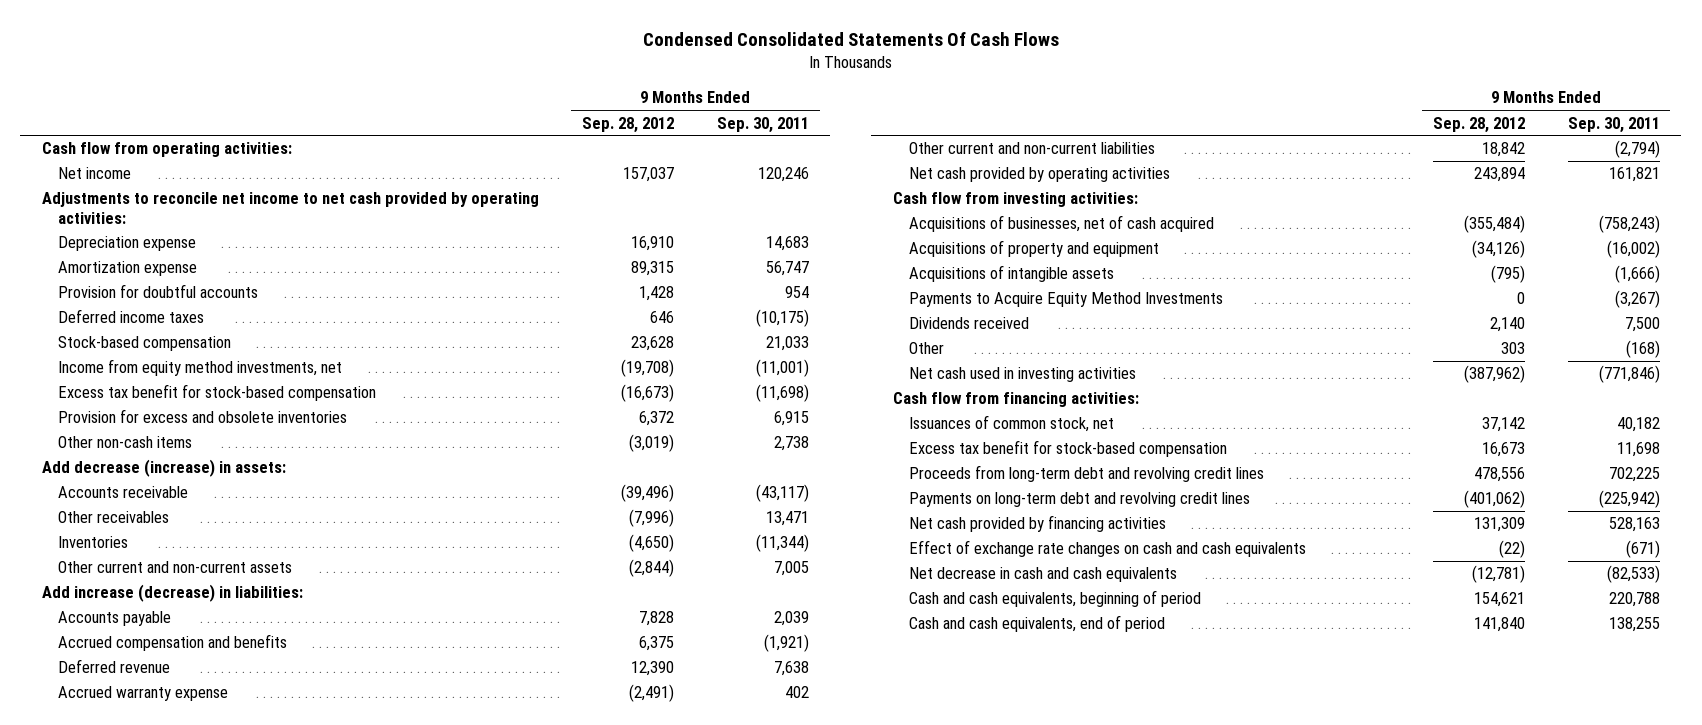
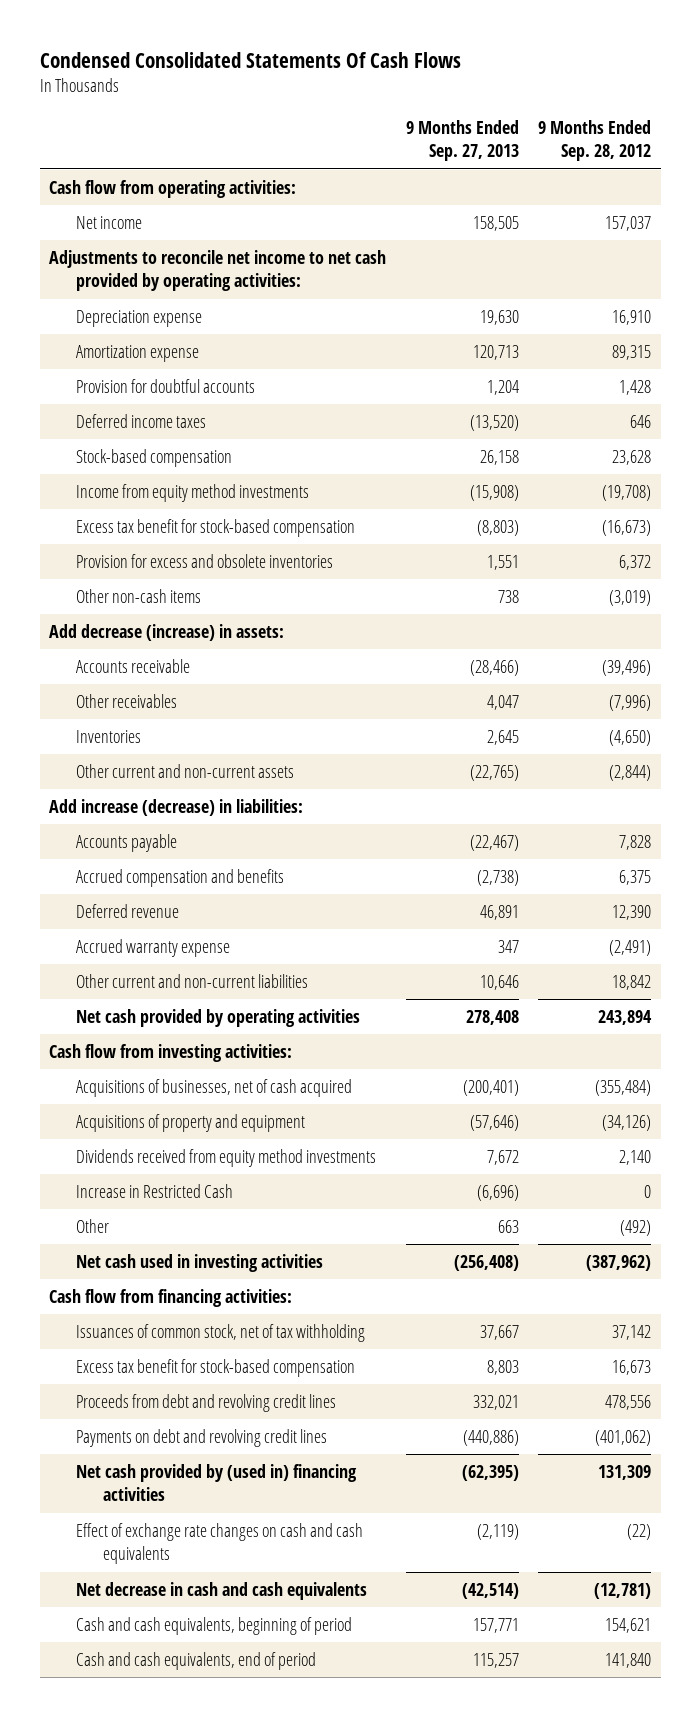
[716,116,809,133] Sep. 30, 2011 -> none
none -> [405,120,519,162] 9 Months Ended Sep. 27, 2013
[57,359,342,377] Income from equity method investments, net -> [76,484,310,503] Income from equity method investments
[908,265,1114,283] Acquisitions of intangible assets -> none
[908,292,1223,308] Payments to Acquire Equity Method Investments -> none
[908,317,1029,330] Dividends received -> [76,1149,377,1168] Dividends received from equity method investments
none -> [76,1184,234,1199] Increase in Restricted Cash
[1500,342,1525,355] 303 -> [620,1220,652,1237] (492)
[908,415,1114,433] Issuances of common stock, net -> [76,1324,366,1343] Issuances of common stock, net of tax withholding
[908,465,1264,483] Proceeds from long-term debt and revolving credit lines -> [76,1394,337,1413] Proceeds from debt and revolving credit lines
[908,492,1250,508] Payments on long-term debt and revolving credit lines -> [76,1429,328,1448] Payments on debt and revolving credit lines
[908,515,1166,533] Net cash provided by financing activities -> [76,1464,358,1502] Net cash provided by (used in) financing activities

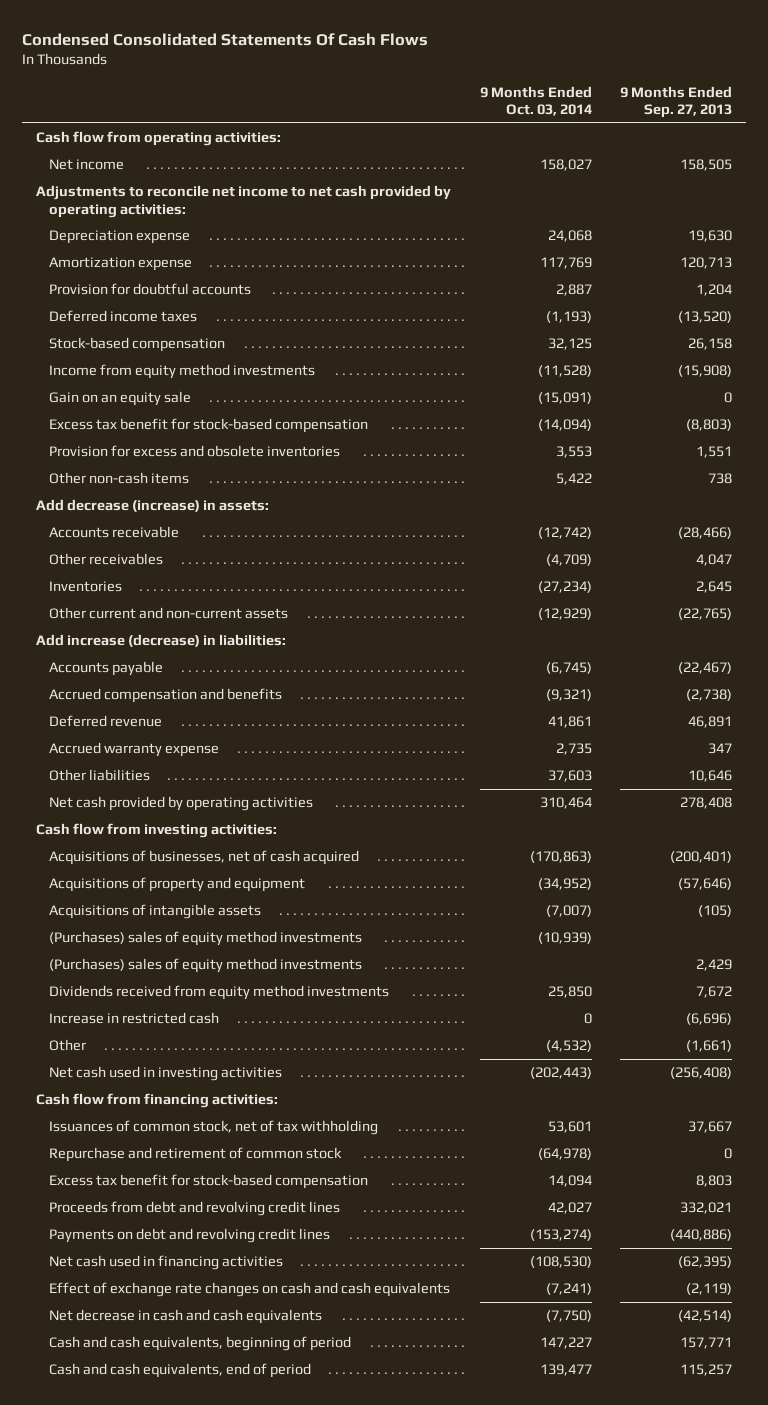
[538,120,652,162] 9 Months Ended Sep. 28, 2012 -> none
none -> [479,85,592,117] 9 Months Ended Oct. 03, 2014
none -> [49,391,192,407] Gain on an equity sale
[76,974,309,989] Other current and non-current liabilities -> [49,769,151,782] Other liabilities
none -> [49,904,262,920] Acquisitions of intangible assets
none -> [49,931,363,947] (Purchases) sales of equity method investments
none -> [49,958,363,974] (Purchases) sales of equity method investments
[76,1184,234,1199] Increase in Restricted Cash -> [49,1012,220,1025] Increase in restricted cash
[497,1220,519,1234] 663 -> [685,1040,732,1053] (1,661)
none -> [49,1147,343,1163] Repurchase and retirement of common stock
[76,1464,358,1502] Net cash provided by (used in) financing activities -> [49,1255,284,1271] Net cash used in financing activities

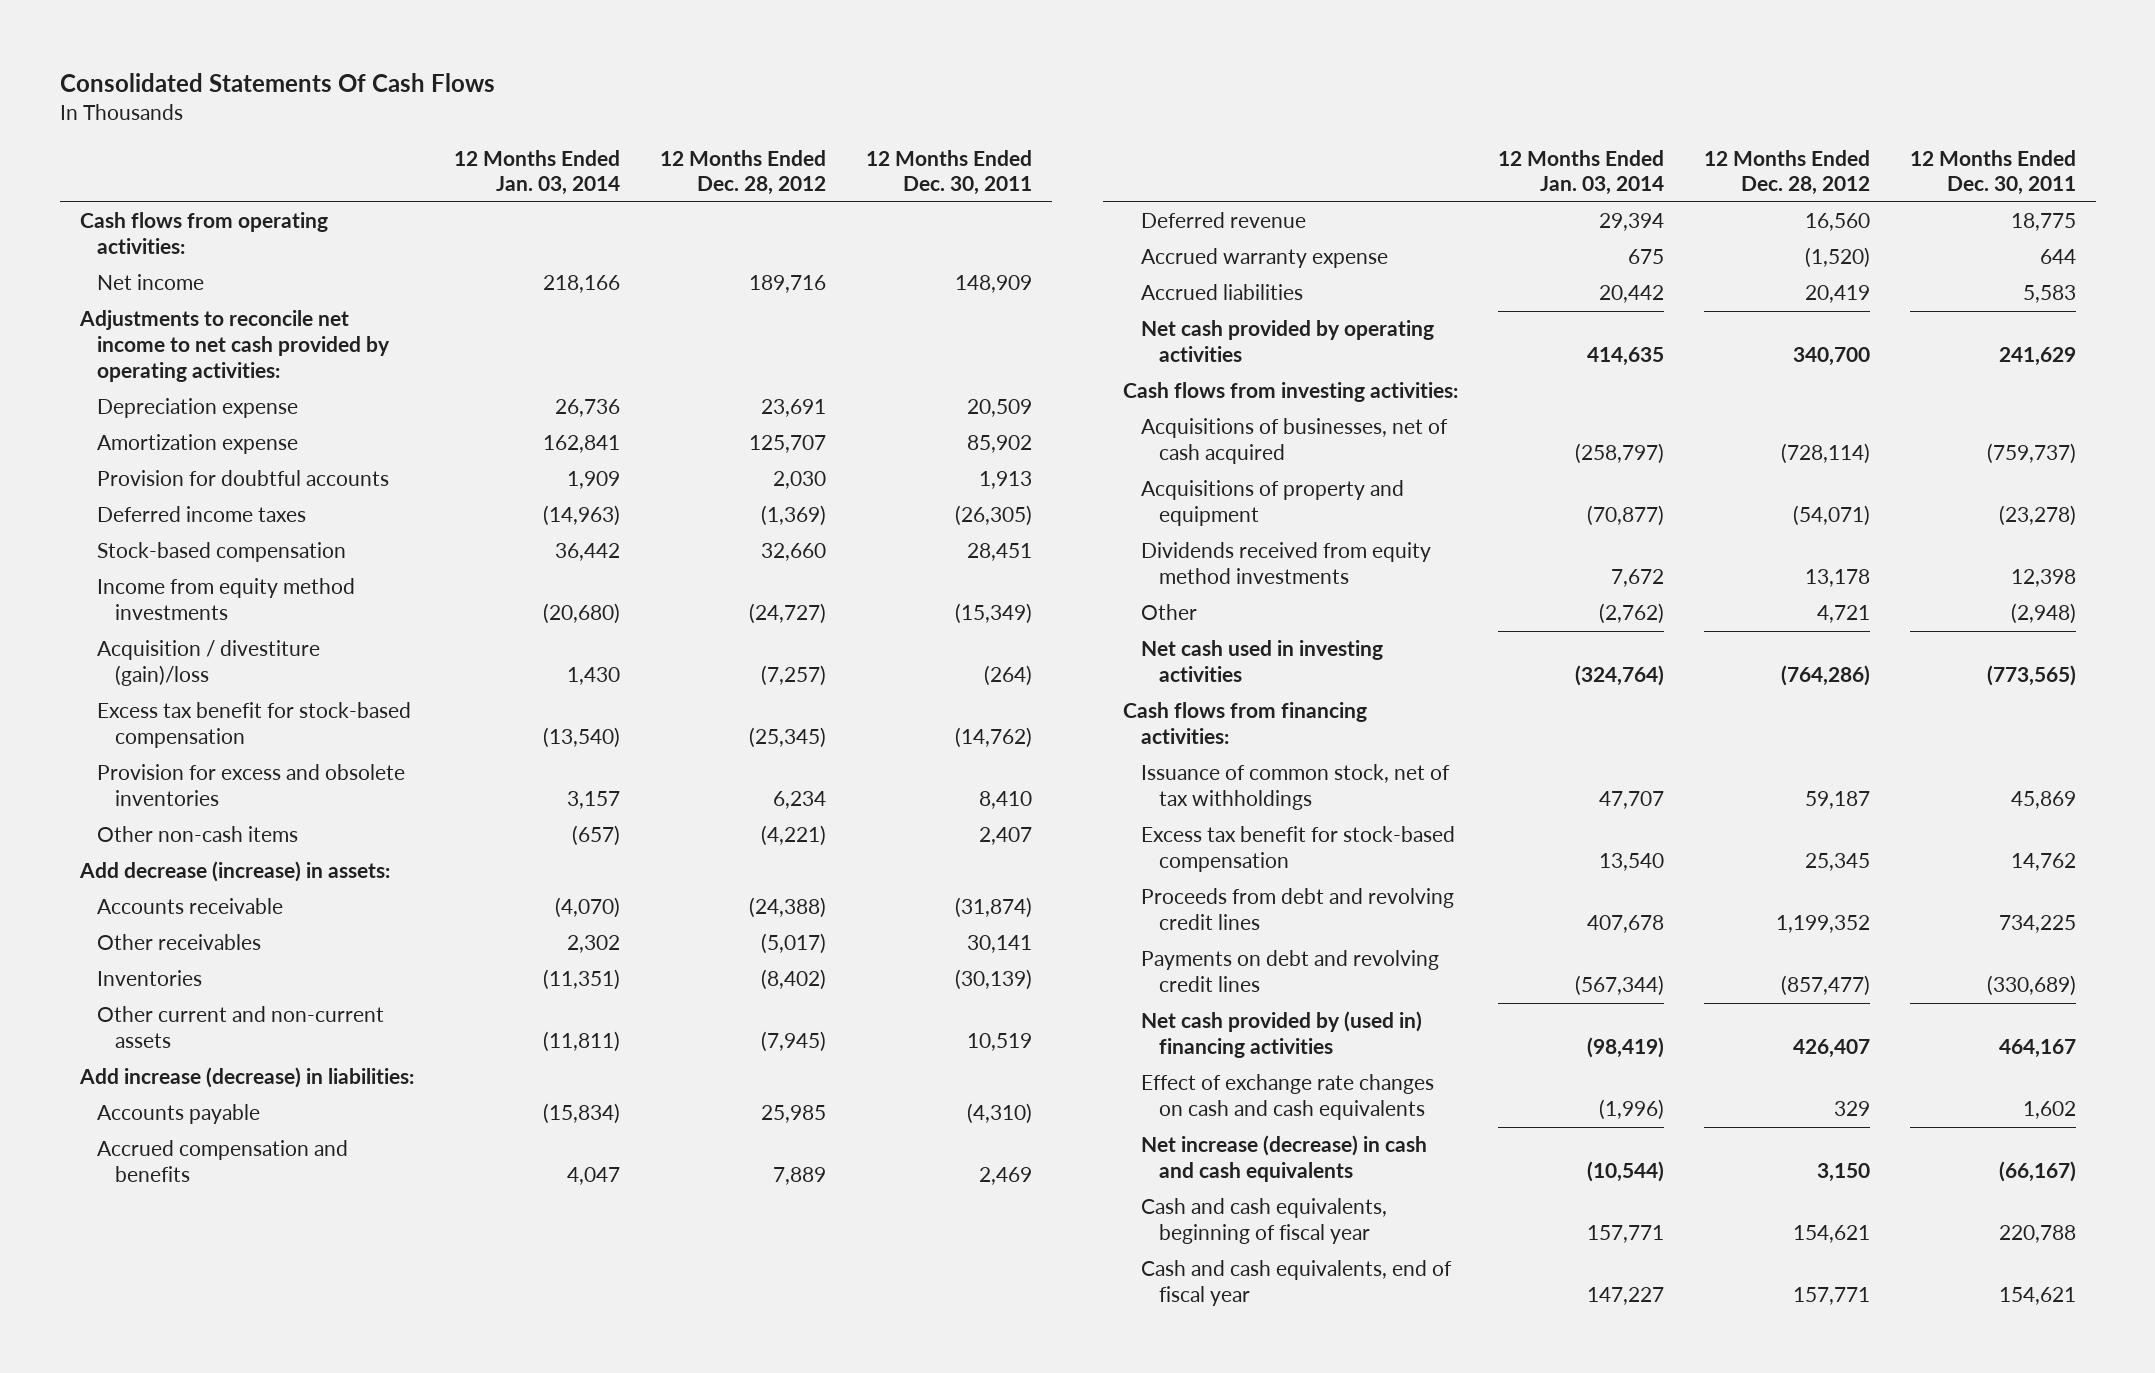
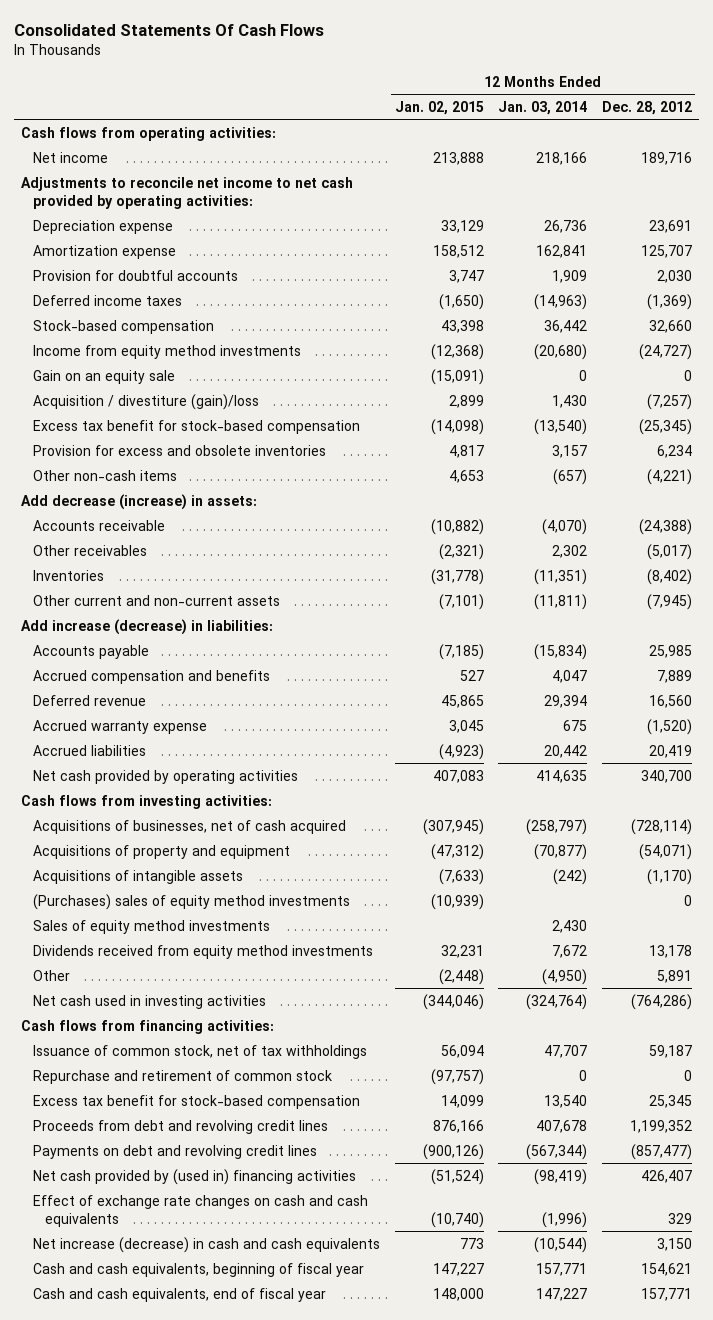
[865,149,1032,196] 12 Months Ended Dec. 30, 2011 -> none
none -> [394,100,484,115] Jan. 02, 2015
none -> [33,369,176,384] Gain on an equity sale
none -> [33,869,244,884] Acquisitions of intangible assets
none -> [33,893,351,910] (Purchases) sales of equity method investments
none -> [33,919,271,934] Sales of equity method investments
[1599,603,1665,625] (2,762) -> [542,968,588,985] (4,950)
[1816,605,1870,624] 4,721 -> [656,969,692,983] 5,891
none -> [33,1069,333,1084] Repurchase and retirement of common stock

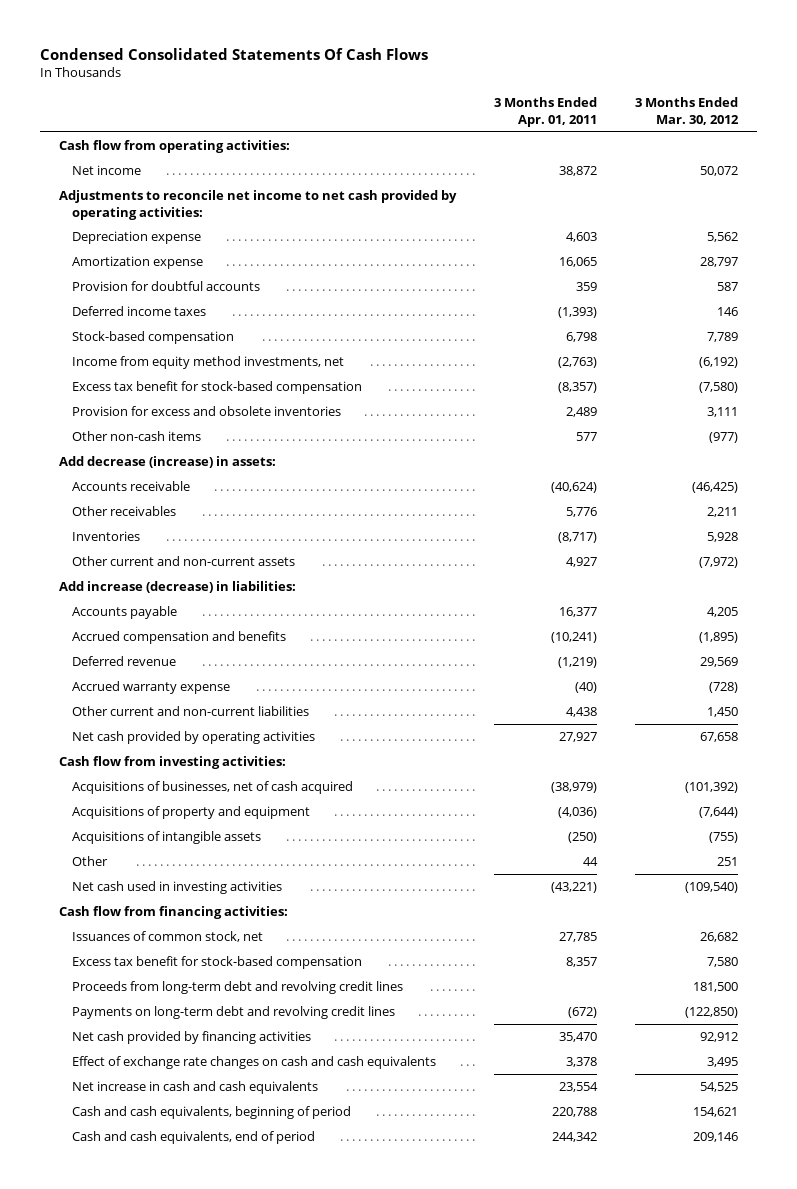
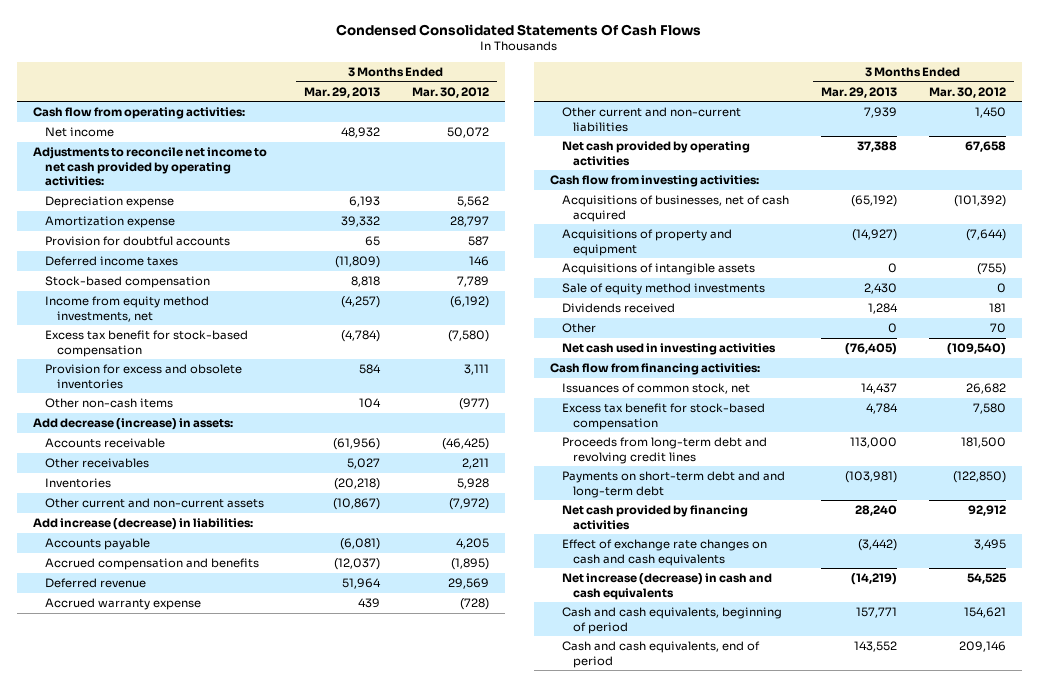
[493,97,597,127] 3 Months Ended Apr. 01, 2011 -> none
none -> [303,86,380,98] Mar. 29, 2013
none -> [561,283,765,296] Sale of equity method investments
none -> [561,303,675,314] Dividends received
[717,857,739,867] 251 -> [989,323,1006,334] 70
[72,1006,396,1020] Payments on long-term debt and revolving credit lines -> [561,471,785,498] Payments on short-term debt and and long-term debt
[72,1081,319,1095] Net increase in cash and cash equivalents -> [561,573,772,600] Net increase (decrease) in cash and cash equivalents

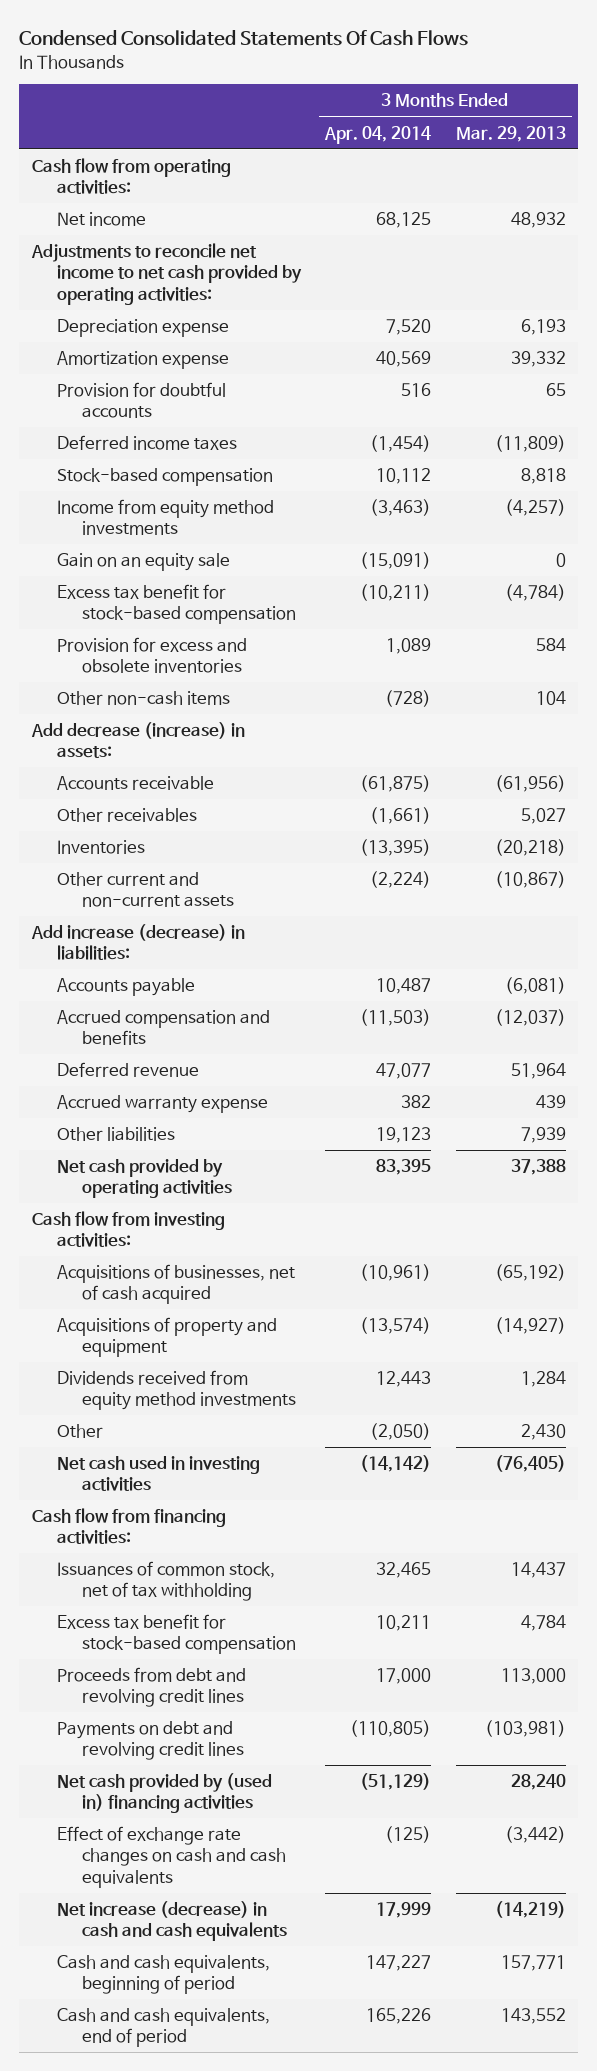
[411,86,489,98] Mar. 30, 2012 -> none
none -> [324,125,432,144] Apr. 04, 2014
[44,296,209,322] Income from equity method investments, net -> [56,499,274,536] Income from equity method investments
none -> [56,553,230,572] Gain on an equity sale
[561,107,741,132] Other current and non-current liabilities -> [56,1127,175,1142] Other liabilities
[561,263,755,276] Acquisitions of intangible assets -> none
[561,283,765,296] Sale of equity method investments -> none
[561,303,675,314] Dividends received -> [56,1370,296,1411] Dividends received from equity method investments
[887,323,897,334] 0 -> [520,1424,566,1441] 2,430
[561,383,750,395] Issuances of common stock, net -> [56,1561,275,1602] Issuances of common stock, net of tax withholding
[561,437,767,464] Proceeds from long-term debt and revolving credit lines -> [56,1667,246,1708] Proceeds from debt and revolving credit lines
[561,471,785,498] Payments on short-term debt and and long-term debt -> [56,1721,244,1761] Payments on debt and revolving credit lines
[561,505,748,530] Net cash provided by financing activities -> [56,1773,272,1814] Net cash provided by (used in) financing activities

